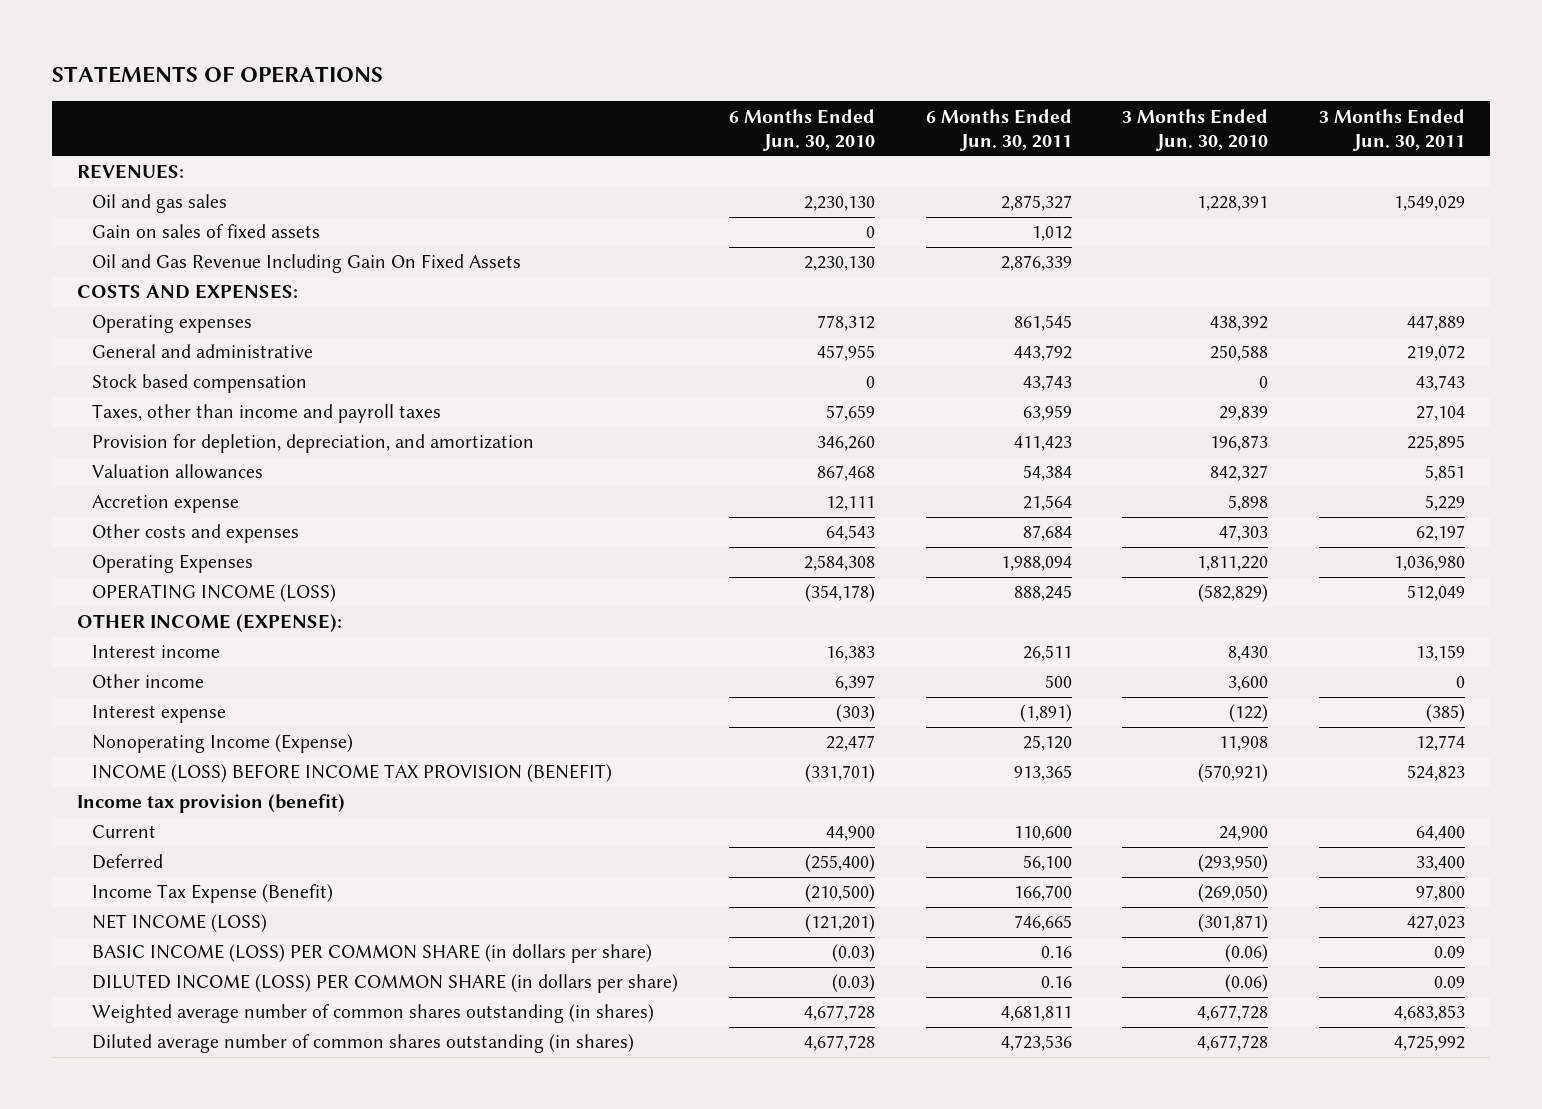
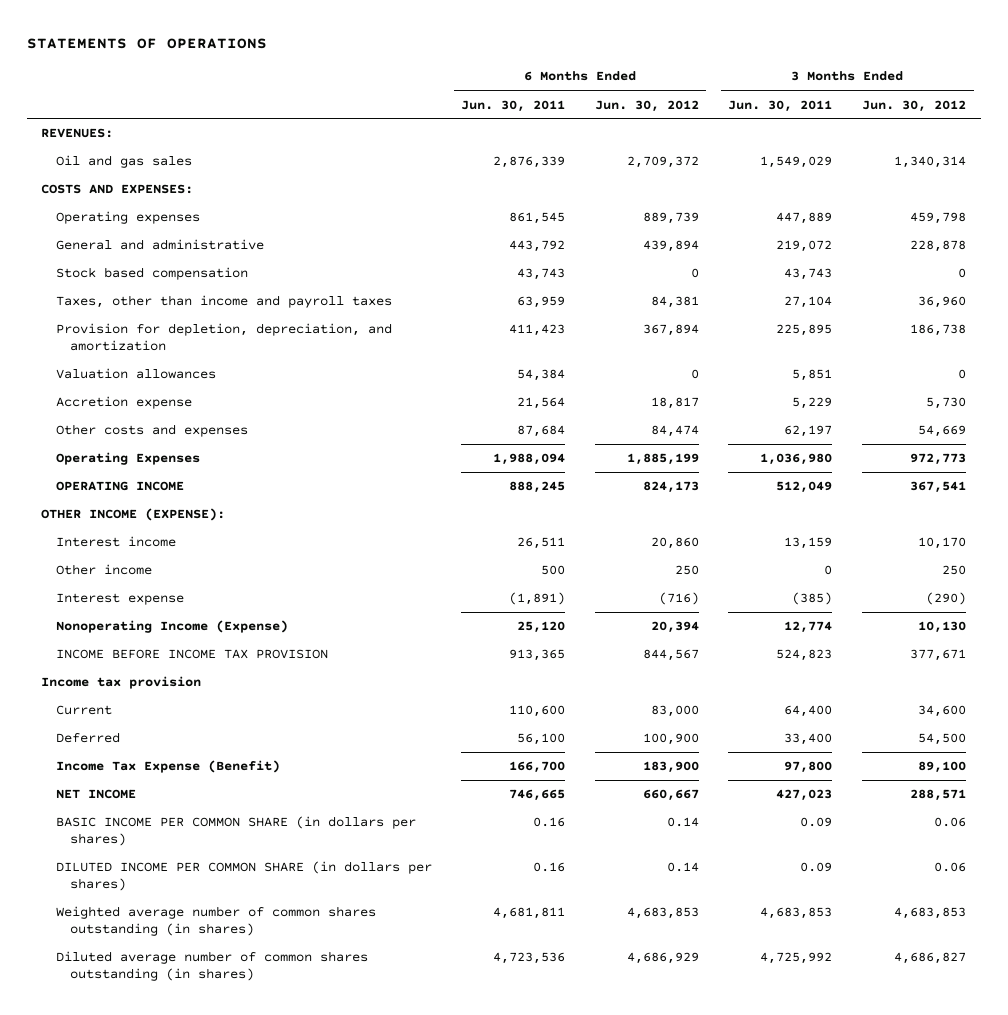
[728,108,875,152] 6 Months Ended Jun. 30, 2010 -> none
[1122,108,1269,152] 3 Months Ended Jun. 30, 2010 -> none
none -> [594,99,699,112] Jun. 30, 2012
none -> [862,99,967,112] Jun. 30, 2012
[92,224,321,239] Gain on sales of fixed assets -> none
[92,254,522,274] Oil and Gas Revenue Including Gain On Fixed Assets -> none
[1000,195,1072,212] 2,875,327 -> [493,156,566,169] 2,876,339
[92,584,337,603] OPERATING INCOME (LOSS) -> [55,481,184,492] OPERATING INCOME
[92,764,613,783] INCOME (LOSS) BEFORE INCOME TAX PROVISION (BENEFIT) -> [55,649,328,660] INCOME BEFORE INCOME TAX PROVISION
[77,794,346,814] Income tax provision (benefit) -> [41,676,202,690] Income tax provision
[92,914,268,933] NET INCOME (LOSS) -> [55,789,136,800] NET INCOME
[92,944,653,964] BASIC INCOME (LOSS) PER COMMON SHARE (in dollars per share) -> [55,816,416,847] BASIC INCOME PER COMMON SHARE (in dollars per shares)
[92,974,679,994] DILUTED INCOME (LOSS) PER COMMON SHARE (in dollars per share) -> [55,861,432,892] DILUTED INCOME PER COMMON SHARE (in dollars per shares)

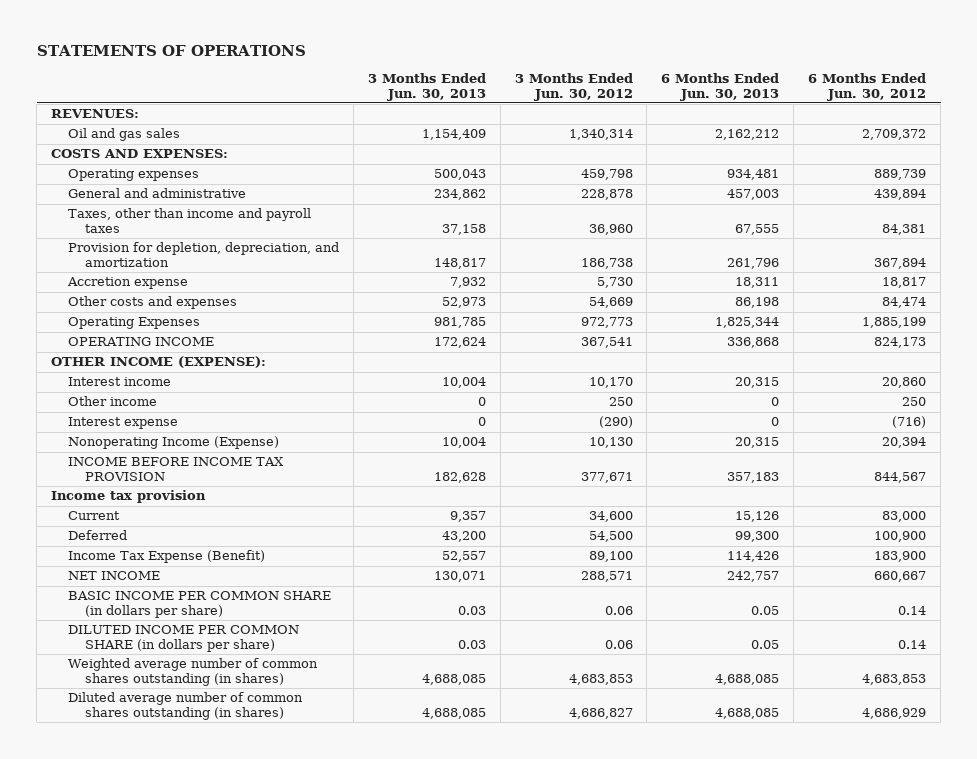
[461,99,566,112] Jun. 30, 2011 -> none
[728,99,833,112] Jun. 30, 2011 -> none
none -> [367,73,486,101] 3 Months Ended Jun. 30, 2013
none -> [661,73,780,101] 6 Months Ended Jun. 30, 2013
[55,267,248,281] Stock based compensation -> none
[55,368,216,380] Valuation allowances -> none
[55,816,416,847] BASIC INCOME PER COMMON SHARE (in dollars per shares) -> [67,591,331,618] BASIC INCOME PER COMMON SHARE (in dollars per share)
[55,861,432,892] DILUTED INCOME PER COMMON SHARE (in dollars per shares) -> [67,625,299,652] DILUTED INCOME PER COMMON SHARE (in dollars per share)

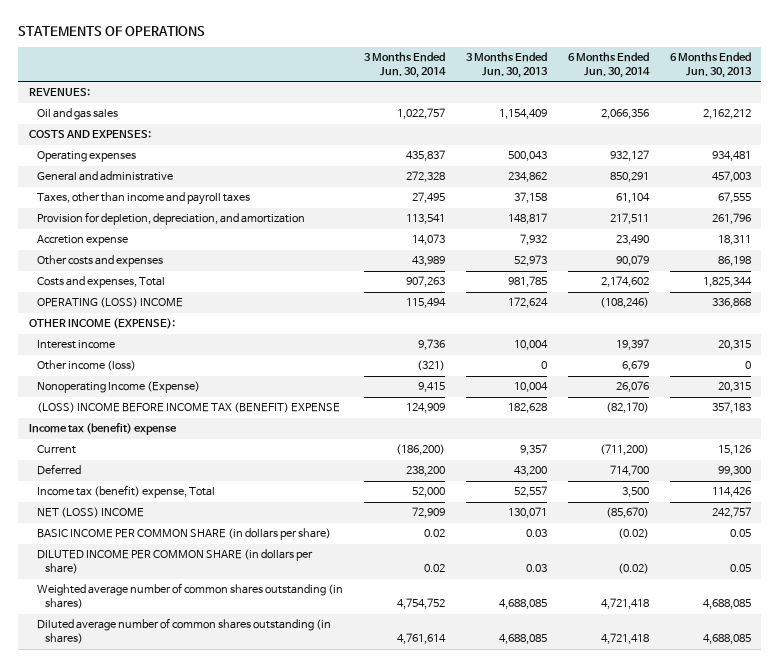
[514,73,633,101] 3 Months Ended Jun. 30, 2012 -> none
[808,73,927,101] 6 Months Ended Jun. 30, 2012 -> none
none -> [363,52,446,79] 3 Months Ended Jun. 30, 2014
none -> [567,52,650,79] 6 Months Ended Jun. 30, 2014
[67,317,200,330] Operating Expenses -> [36,276,165,289] Costs and expenses, Total
[67,337,214,347] OPERATING INCOME -> [36,297,183,309] OPERATING (LOSS) INCOME
[67,417,178,430] Interest expense -> none
[67,396,157,407] Other income -> [36,360,136,372] Other income (loss)
[67,457,284,481] INCOME BEFORE INCOME TAX PROVISION -> [36,402,340,414] (LOSS) INCOME BEFORE INCOME TAX (BENEFIT) EXPENSE
[51,490,207,504] Income tax provision -> [28,423,177,436] Income tax (benefit) expense
[67,550,265,564] Income Tax Expense (Benefit) -> [36,485,215,499] Income tax (benefit) expense, Total
[67,571,160,581] NET INCOME -> [36,507,144,519] NET (LOSS) INCOME

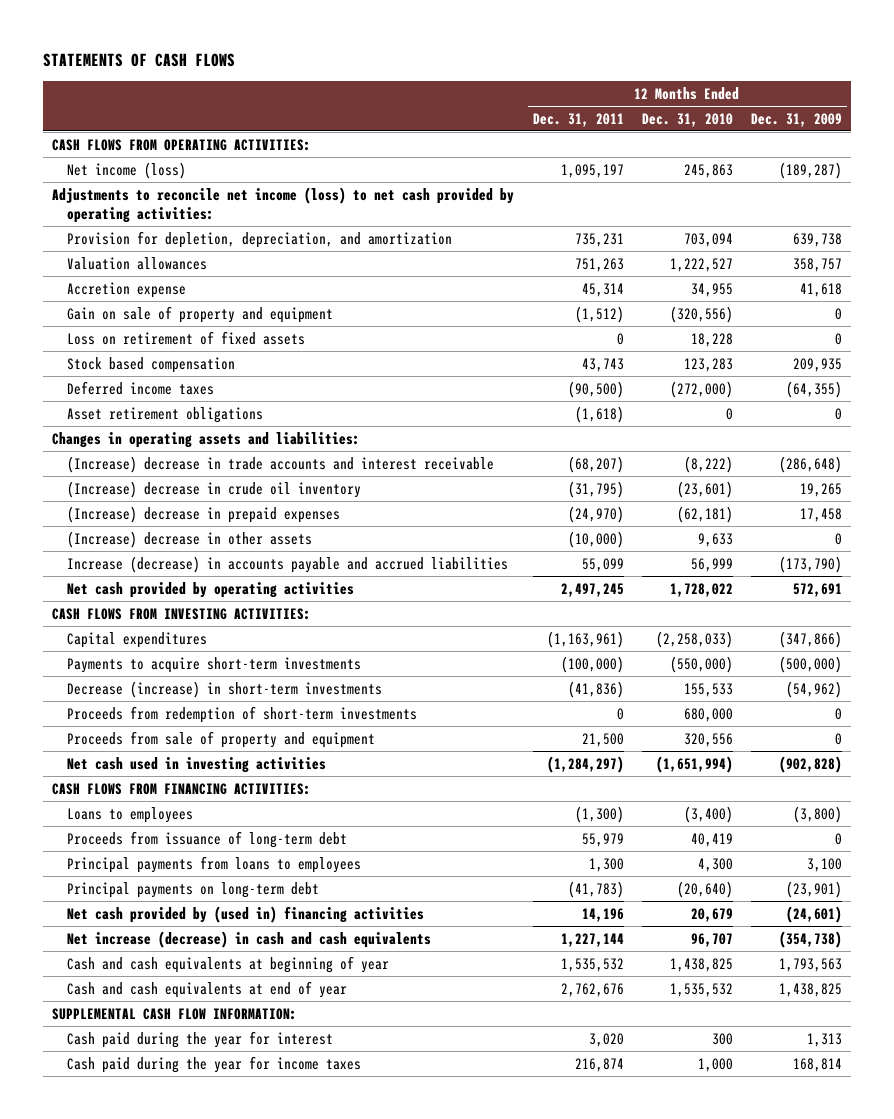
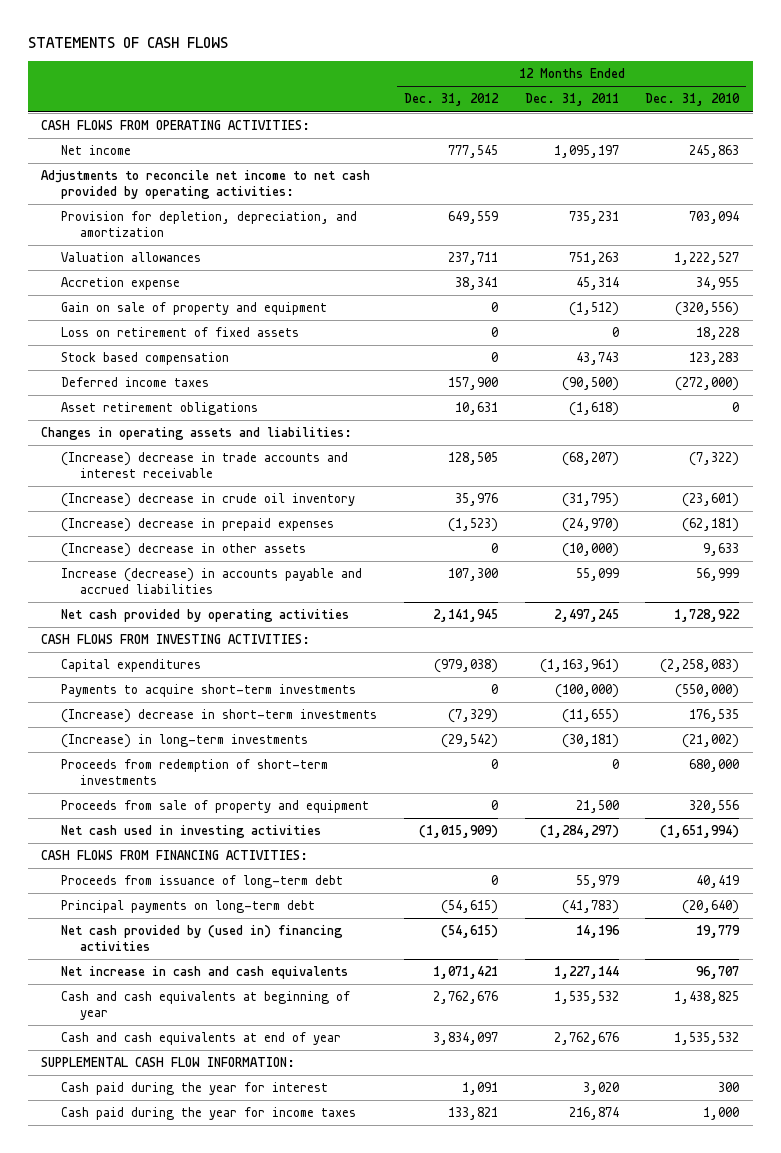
[751,112,843,127] Dec. 31, 2009 -> none
none -> [403,93,499,107] Dec. 31, 2012
[67,161,187,179] Net income (loss) -> [60,145,131,156] Net income
[52,186,515,223] Adjustments to reconcile net income (loss) to net cash provided by operating activities: -> [41,170,371,200] Adjustments to reconcile net income to net cash provided by operating activities:
[683,455,733,473] (8,222) -> [689,452,740,467] (7,322)
[669,582,733,597] 1,728,022 -> [674,609,741,623] 1,728,922
[655,630,733,648] (2,258,033) -> [660,659,740,674] (2,258,083)
[67,680,383,698] Decrease (increase) in short-term investments -> [60,709,377,724] (Increase) decrease in short-term investments
[567,680,624,698] (41,836) -> [561,709,619,724] (11,655)
[683,682,733,697] 155,533 -> [689,709,740,723] 176,535
none -> [60,734,308,749] (Increase) in long-term investments
[67,806,194,823] Loans to employees -> none
[67,855,362,873] Principal payments from loans to employees -> none
[690,907,733,922] 20,679 -> [696,925,741,939] 19,779
[67,930,432,948] Net increase (decrease) in cash and cash equivalents -> [60,966,348,980] Net increase in cash and cash equivalents

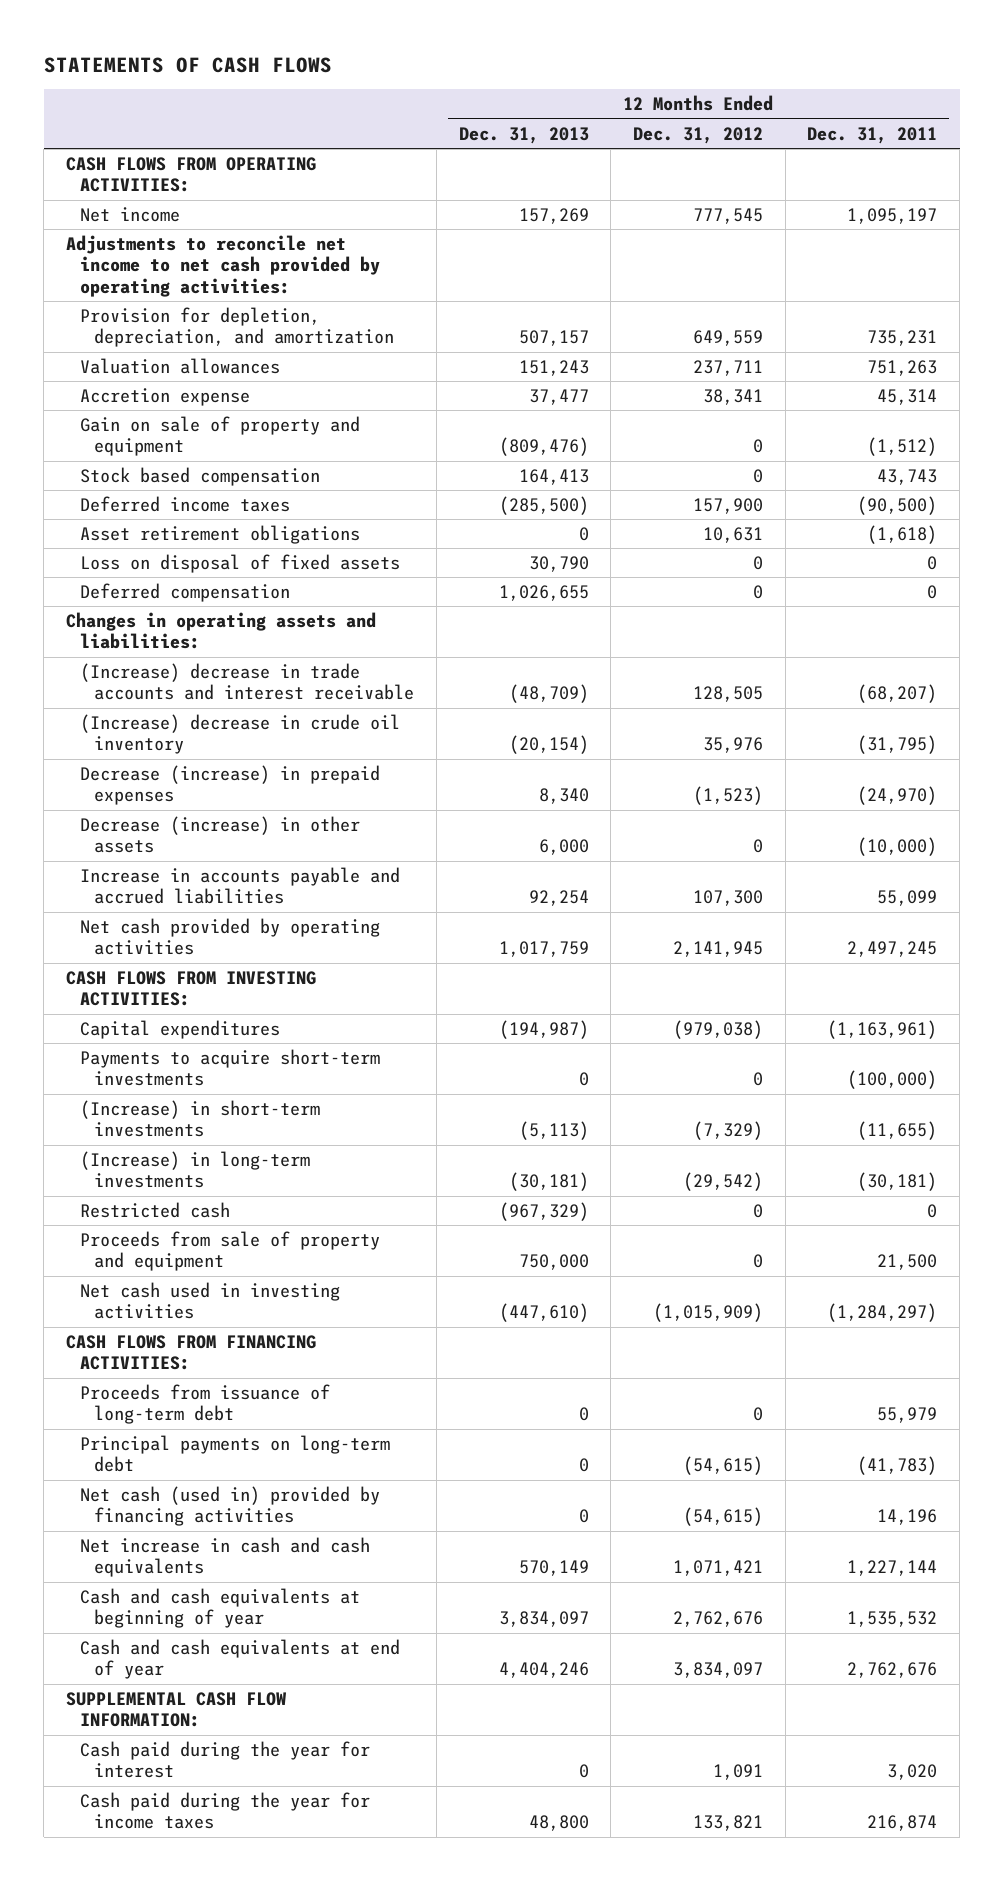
[645,93,741,107] Dec. 31, 2010 -> none
none -> [458,126,589,144] Dec. 31, 2013
[60,327,299,338] Loss on retirement of fixed assets -> none
none -> [80,553,401,573] Loss on disposal of fixed assets
none -> [80,582,291,602] Deferred compensation
[60,518,334,533] (Increase) decrease in prepaid expenses -> [80,764,381,806] Decrease (increase) in prepaid expenses
[60,543,306,558] (Increase) decrease in other assets -> [80,815,361,854] Decrease (increase) in other assets
[60,568,362,595] Increase (decrease) in accounts payable and accrued liabilities -> [80,866,401,905] Increase in accounts payable and accrued liabilities
[60,709,377,724] (Increase) decrease in short-term investments -> [80,1099,321,1138] (Increase) in short-term investments
[60,759,328,786] Proceeds from redemption of short-term investments -> none
none -> [80,1201,231,1218] Restricted cash
[60,925,343,952] Net cash provided by (used in) financing activities -> [80,1485,381,1527] Net cash (used in) provided by financing activities

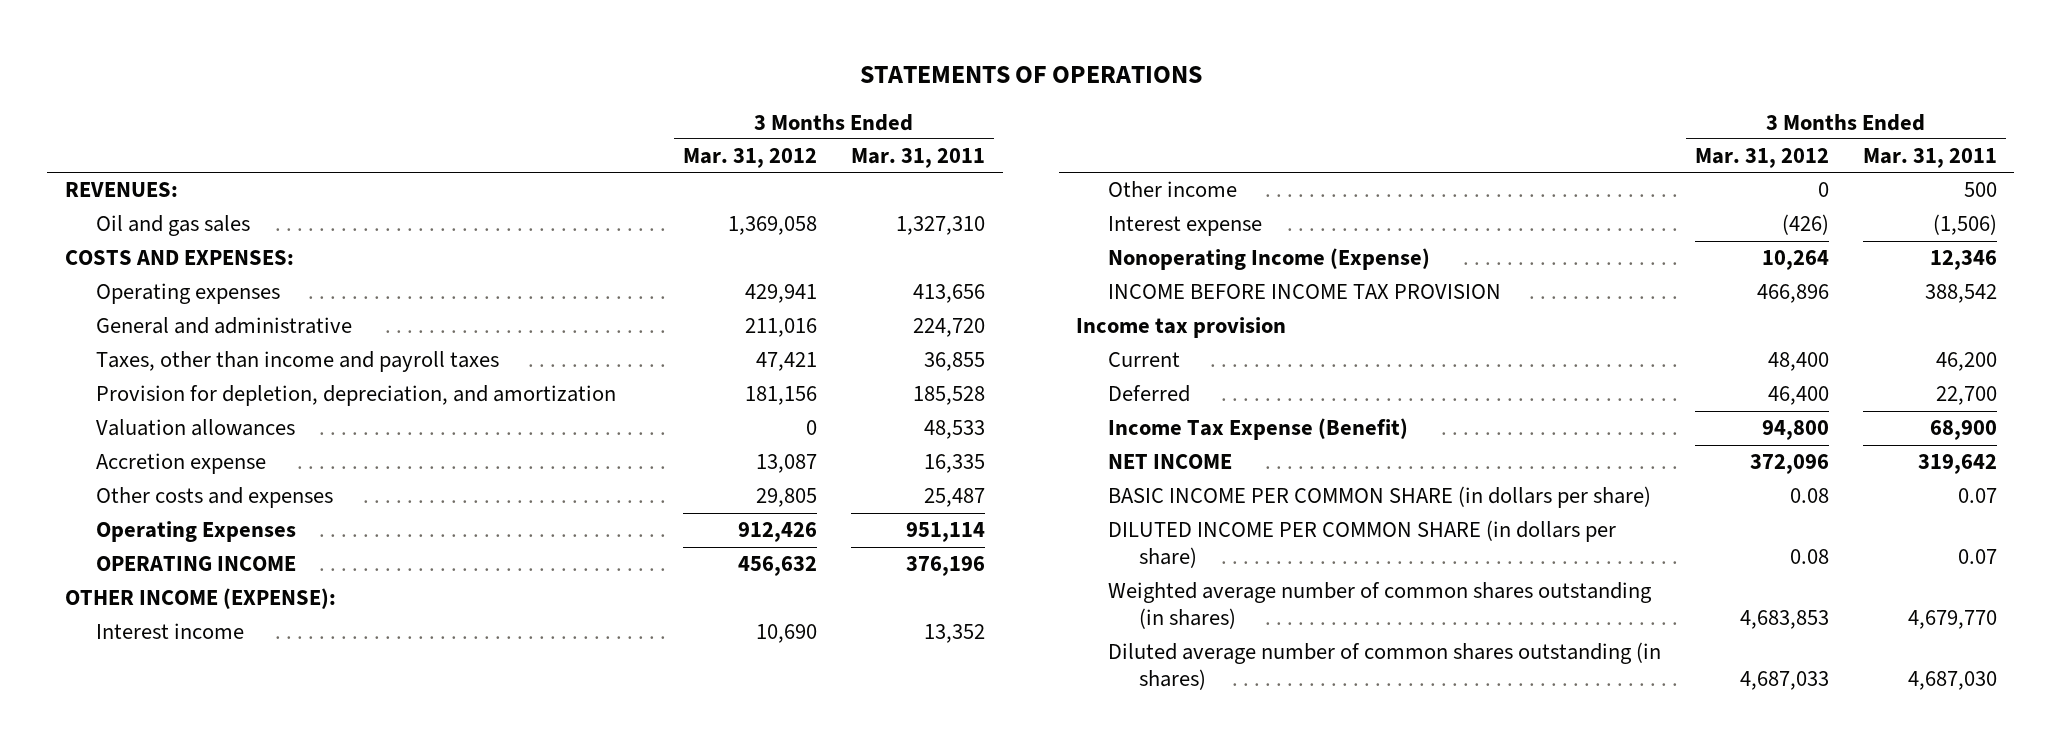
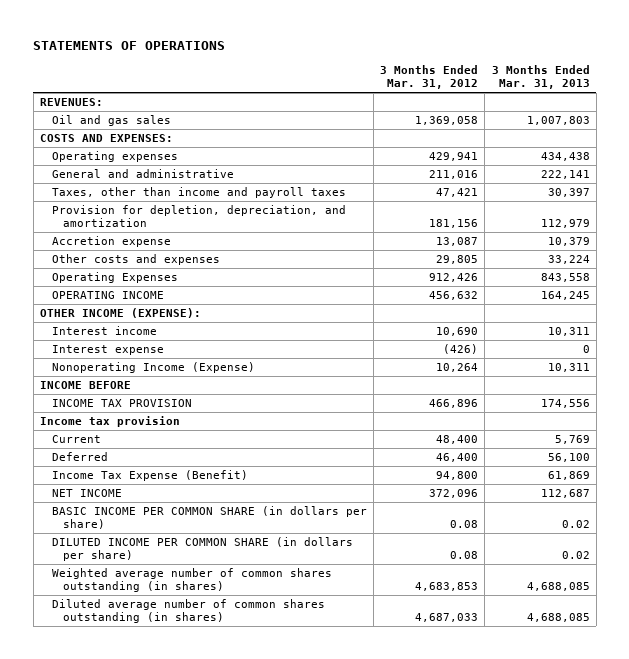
[851,148,986,169] Mar. 31, 2011 -> none
none -> [491,65,590,90] 3 Months Ended Mar. 31, 2013
[95,419,295,437] Valuation allowances -> none
[1107,181,1237,198] Other income -> none
none -> [39,380,131,389] INCOME BEFORE
[1107,284,1501,300] INCOME BEFORE INCOME TAX PROVISION -> [51,398,192,407] INCOME TAX PROVISION

